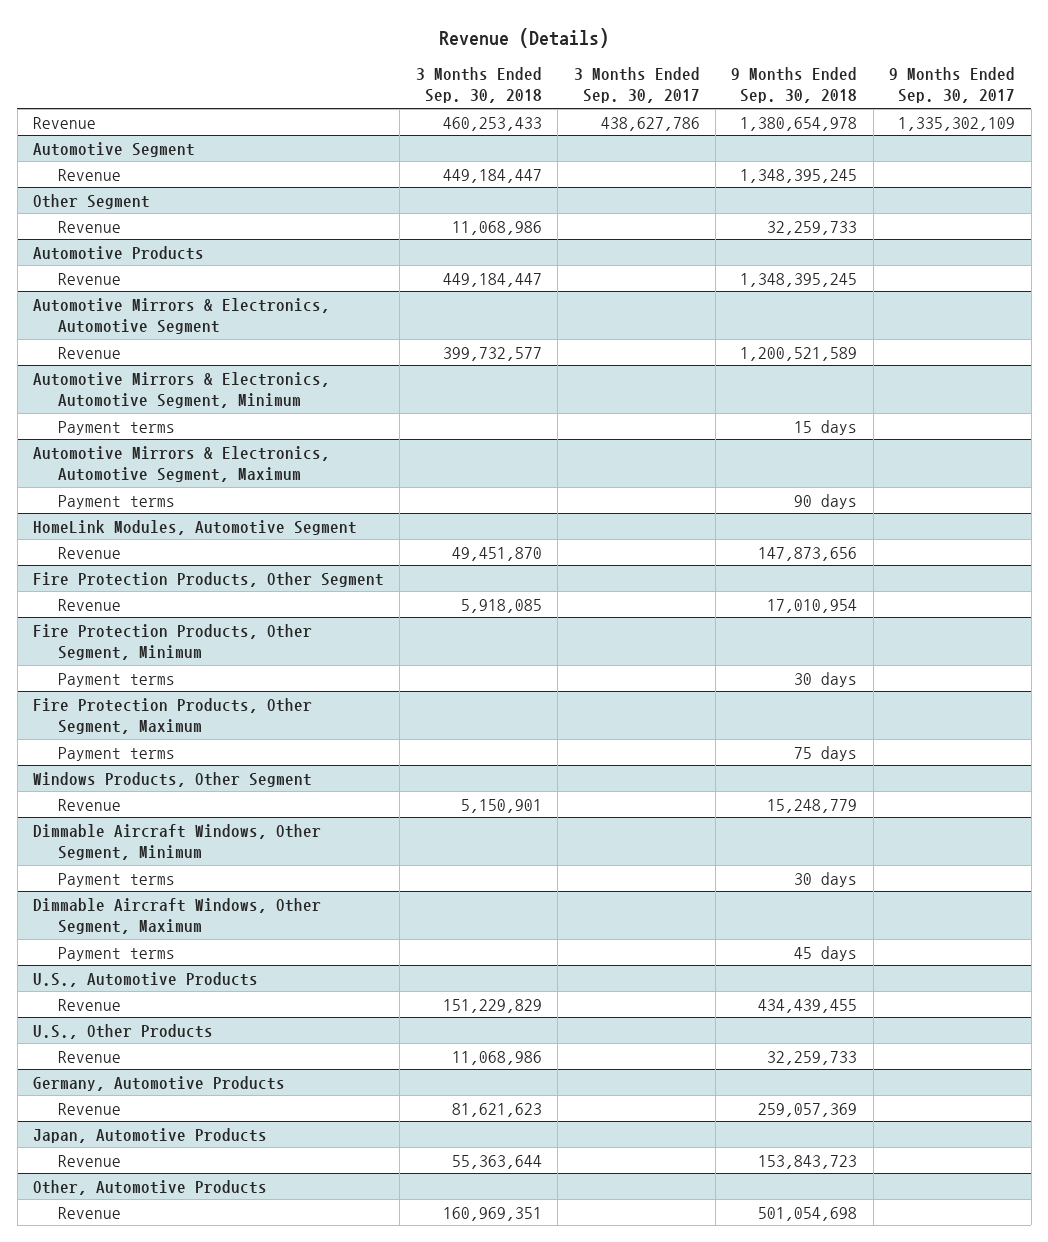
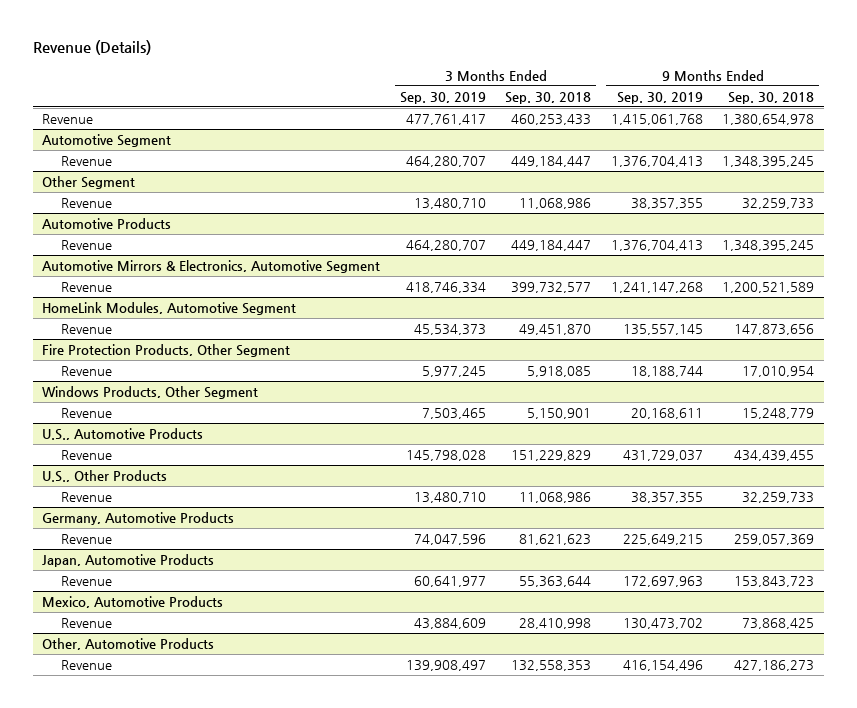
[573,67,700,104] 3 Months Ended Sep. 30, 2017 -> none
[889,67,1016,104] 9 Months Ended Sep. 30, 2017 -> none
none -> [399,91,486,104] Sep. 30, 2019
none -> [616,91,703,104] Sep. 30, 2019
[33,371,331,408] Automotive Mirrors & Electronics, Automotive Segment, Minimum -> none
[58,420,176,435] Payment terms -> none
[33,445,331,482] Automotive Mirrors & Electronics, Automotive Segment, Maximum -> none
[58,494,176,509] Payment terms -> none
[33,623,313,660] Fire Protection Products, Other Segment, Minimum -> none
[58,672,176,687] Payment terms -> none
[33,697,313,734] Fire Protection Products, Other Segment, Maximum -> none
[58,746,176,761] Payment terms -> none
[33,823,322,860] Dimmable Aircraft Windows, Other Segment, Minimum -> none
[58,872,176,887] Payment terms -> none
[33,897,322,934] Dimmable Aircraft Windows, Other Segment, Maximum -> none
[58,946,176,961] Payment terms -> none
none -> [42,595,224,608] Mexico, Automotive Products
none -> [60,617,112,628] Revenue
[442,1206,542,1221] 160,969,351 -> [511,659,592,671] 132,558,353
[758,1206,858,1221] 501,054,698 -> [734,659,815,671] 427,186,273

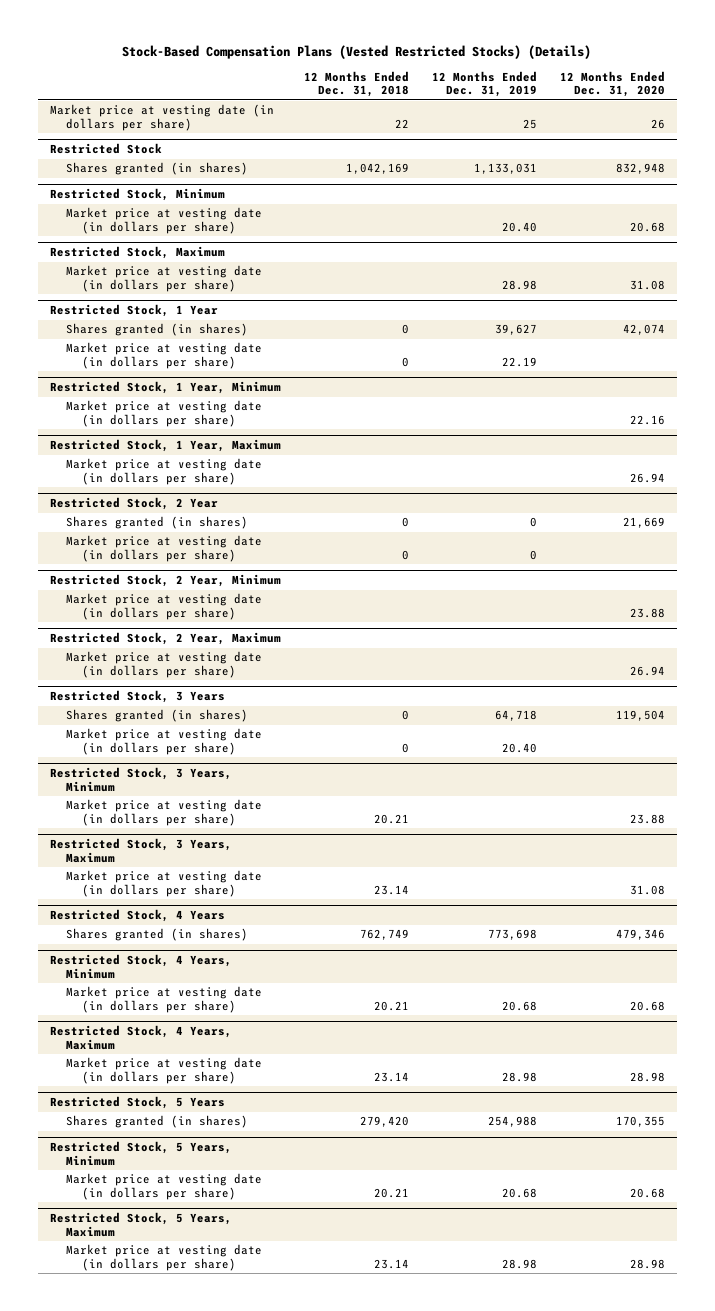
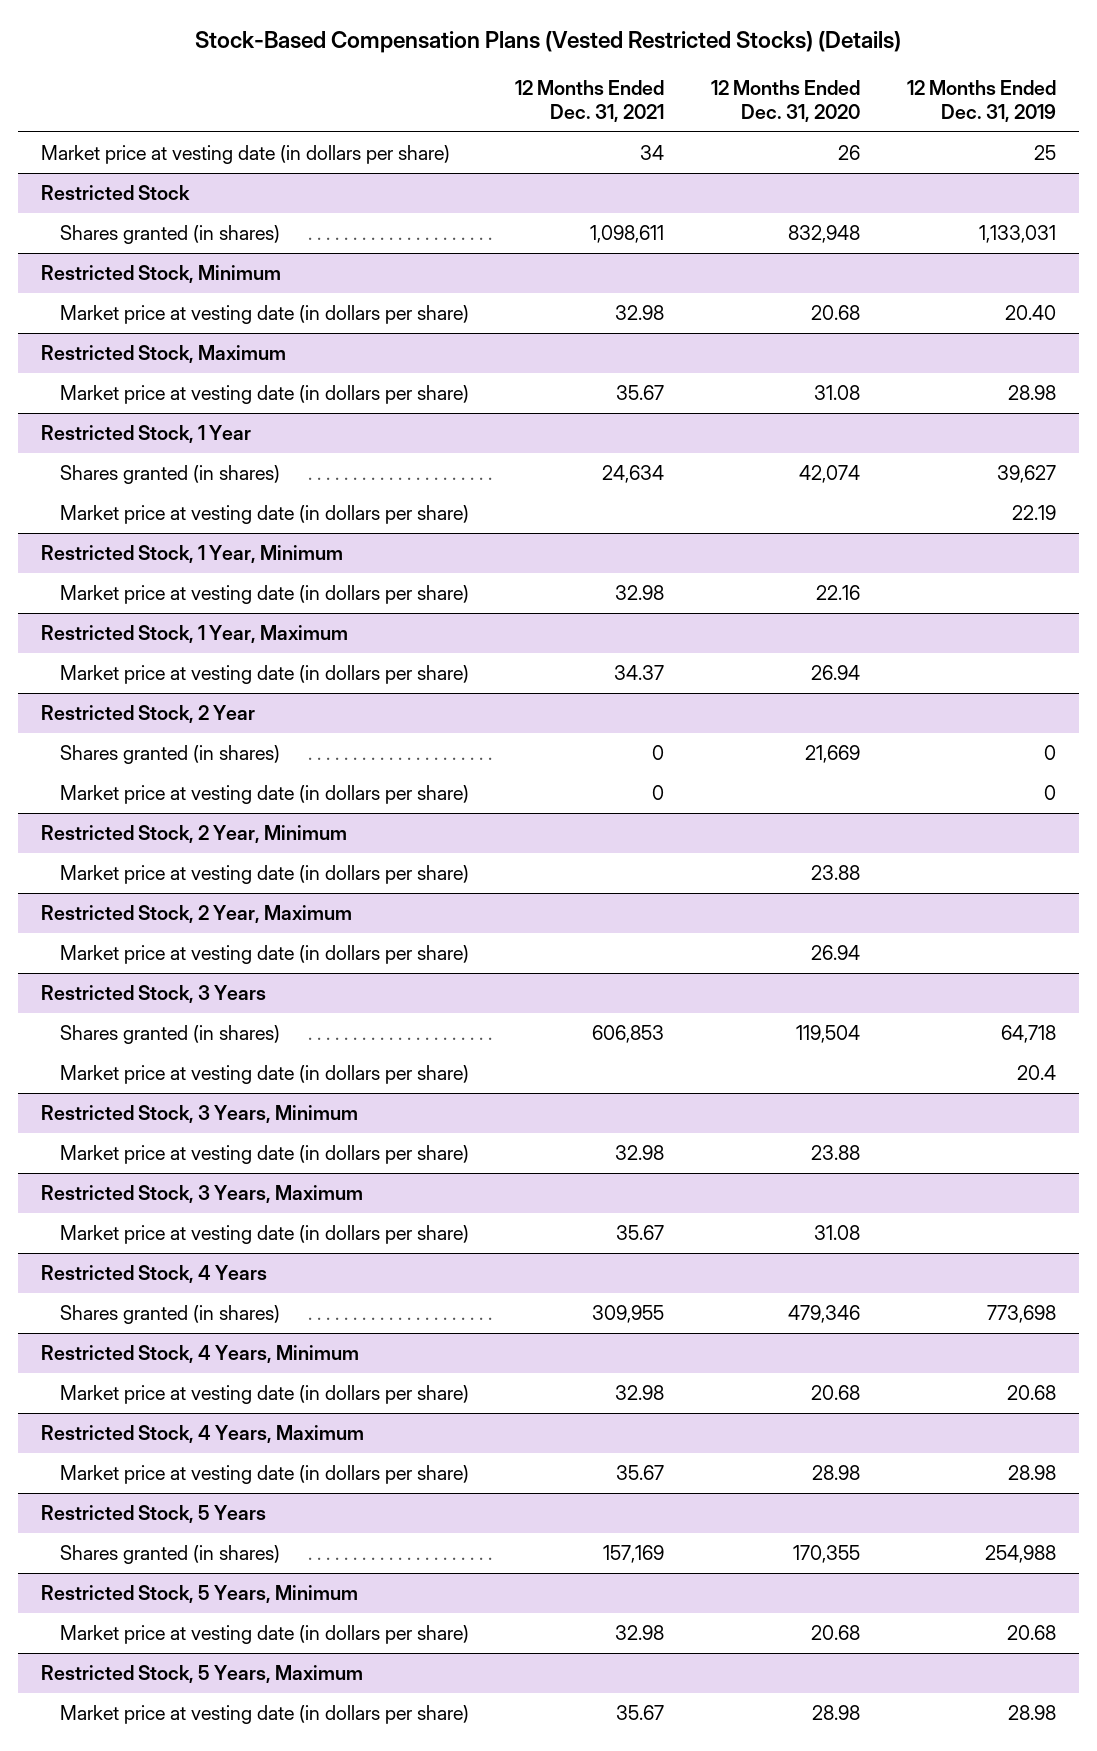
[303,70,409,98] 12 Months Ended Dec. 31, 2018 -> none
none -> [515,79,665,122] 12 Months Ended Dec. 31, 2021
[501,743,537,754] 20.40 -> [1016,1064,1056,1080] 20.4

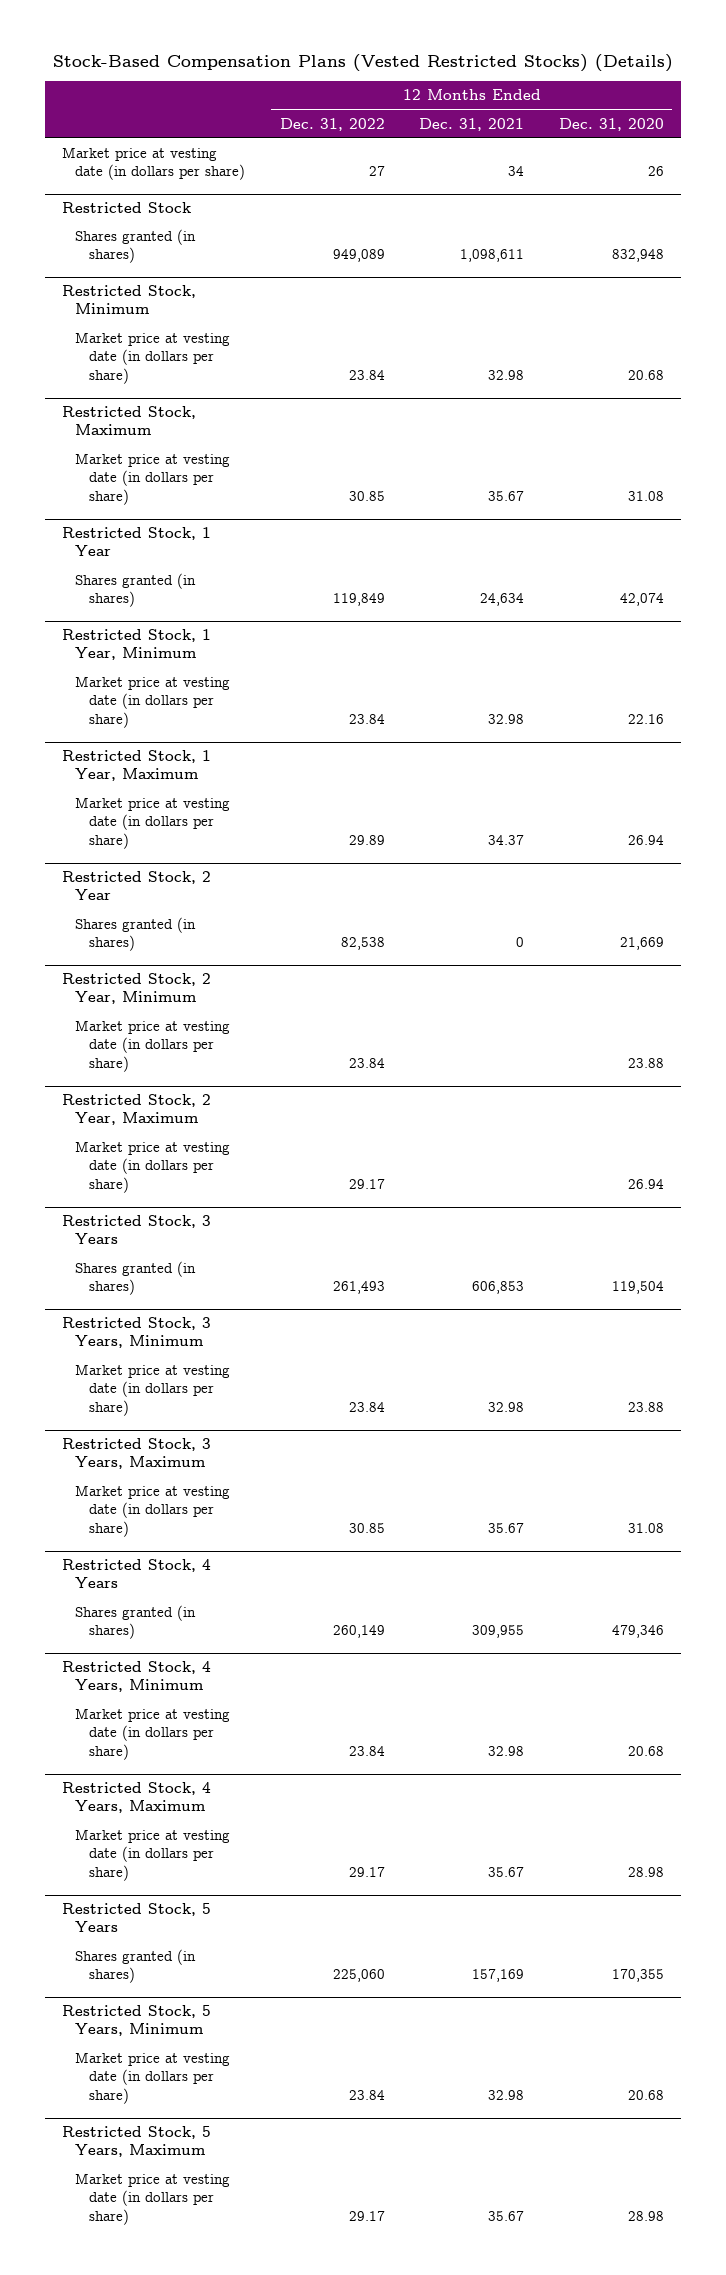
[906,79,1056,122] 12 Months Ended Dec. 31, 2019 -> none
none -> [279,117,385,131] Dec. 31, 2022
[59,504,469,524] Market price at vesting date (in dollars per share) -> none
[59,784,469,804] Market price at vesting date (in dollars per share) -> none
[59,1064,469,1084] Market price at vesting date (in dollars per share) -> none

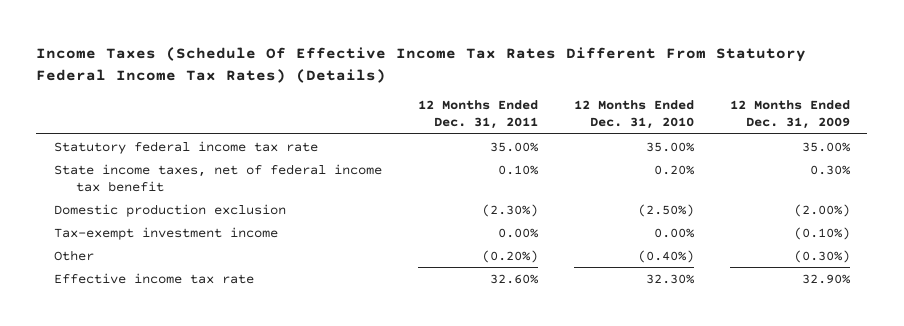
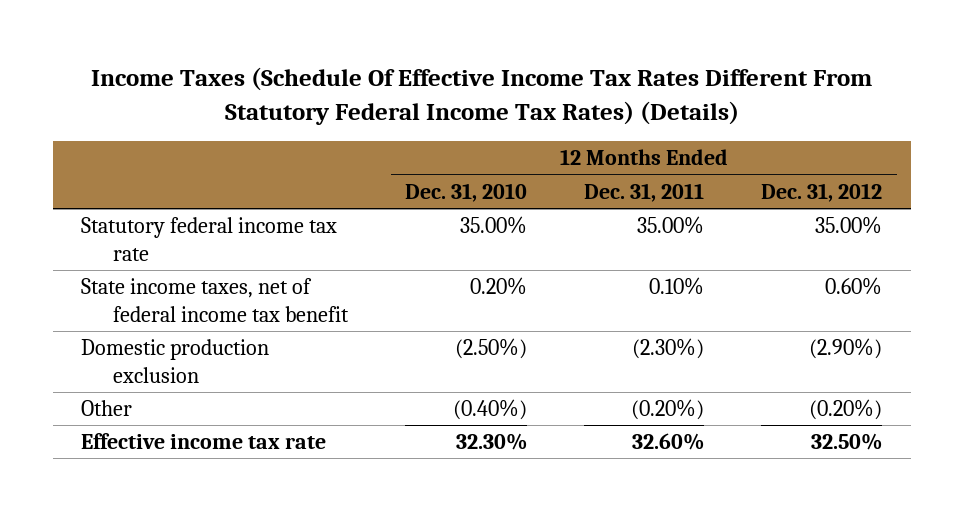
[729,100,850,130] 12 Months Ended Dec. 31, 2009 -> none
none -> [761,182,883,202] Dec. 31, 2012
[54,226,279,240] Tax-exempt investment income -> none

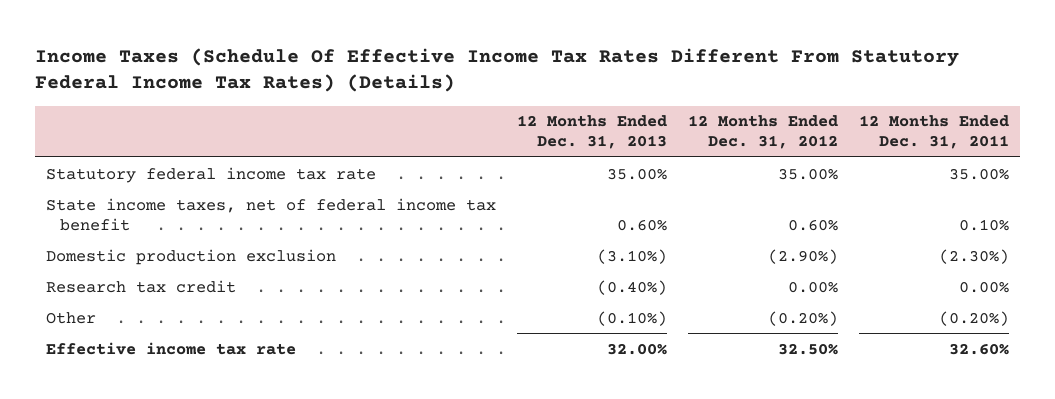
[405,182,528,202] Dec. 31, 2010 -> none
none -> [516,115,667,150] 12 Months Ended Dec. 31, 2013
none -> [45,279,236,293] Research tax credit

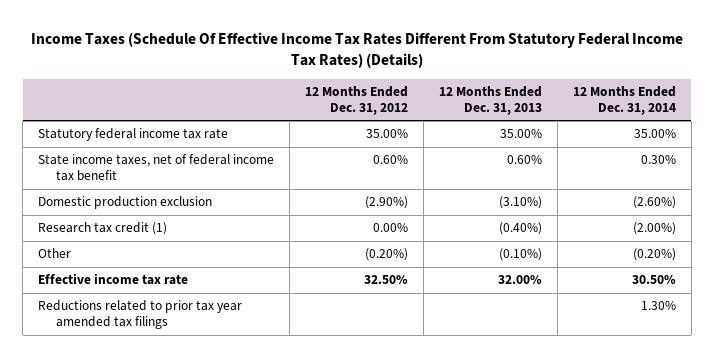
[859,115,1010,150] 12 Months Ended Dec. 31, 2011 -> none
none -> [572,86,676,116] 12 Months Ended Dec. 31, 2014
[45,279,236,293] Research tax credit -> [38,222,168,236] Research tax credit (1)
none -> [38,300,243,330] Reductions related to prior tax year amended tax filings

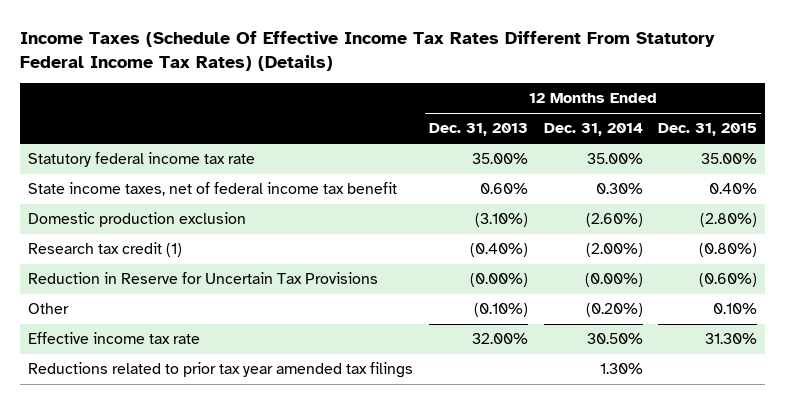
[304,86,408,116] 12 Months Ended Dec. 31, 2012 -> none
none -> [658,123,758,137] Dec. 31, 2015
none -> [28,272,379,285] Reduction in Reserve for Uncertain Tax Provisions

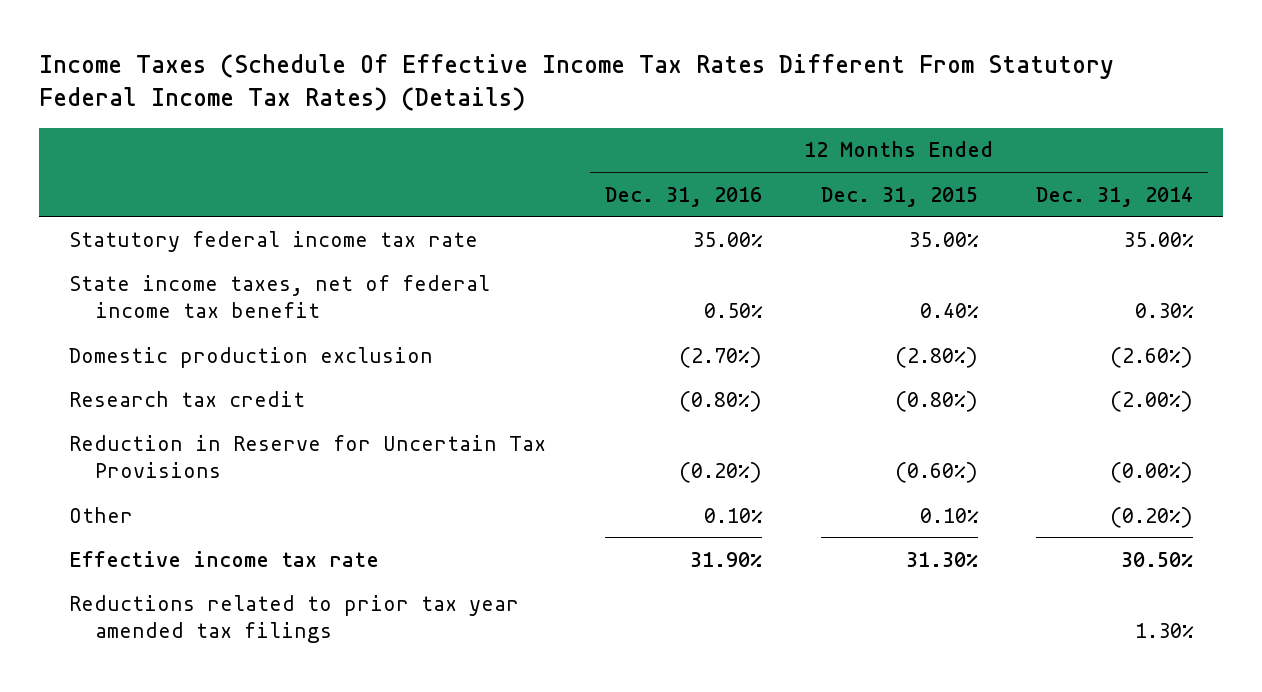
[429,123,529,137] Dec. 31, 2013 -> none
none -> [604,186,762,207] Dec. 31, 2016
[28,242,183,258] Research tax credit (1) -> [68,390,305,407] Research tax credit

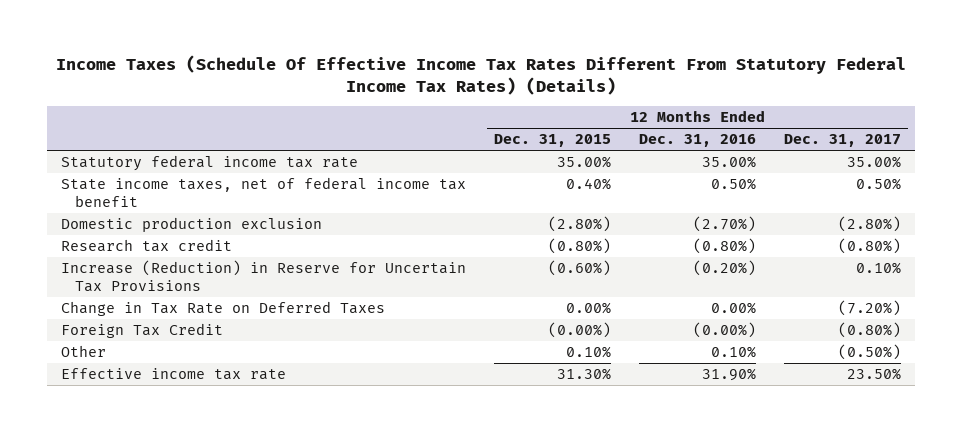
[1036,186,1194,207] Dec. 31, 2014 -> none
none -> [784,134,902,148] Dec. 31, 2017
[68,434,546,478] Reduction in Reserve for Uncertain Tax Provisions -> [61,259,467,293] Increase (Reduction) in Reserve for Uncertain Tax Provisions
none -> [61,300,386,316] Change in Tax Rate on Deferred Taxes
none -> [61,322,224,338] Foreign Tax Credit
[68,594,519,643] Reductions related to prior tax year amended tax filings -> none

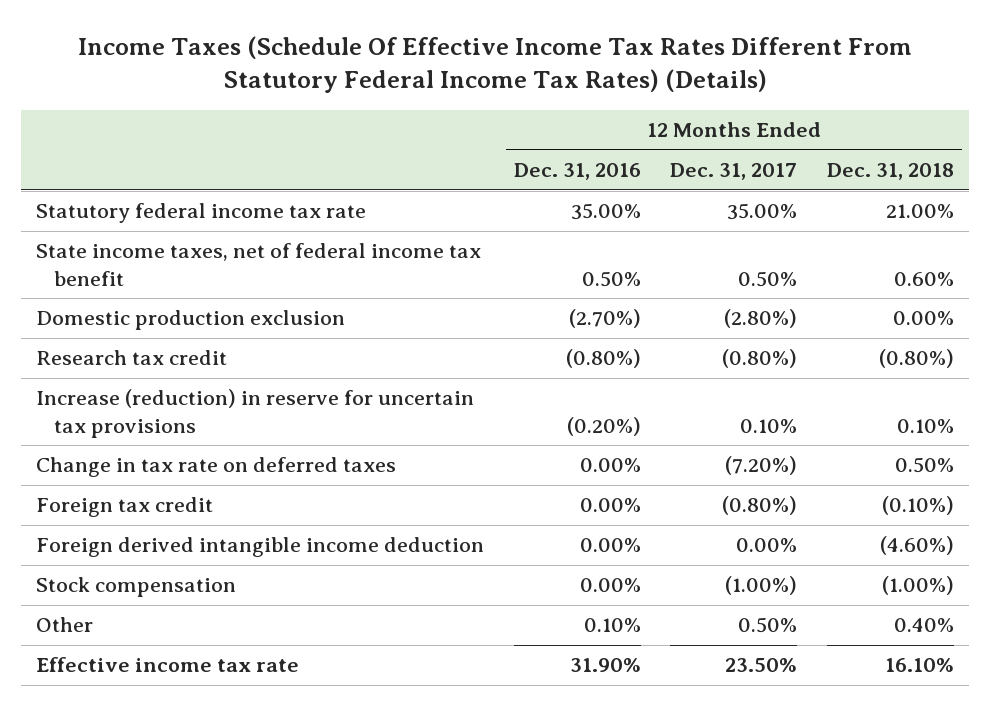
[494,134,612,148] Dec. 31, 2015 -> none
none -> [827,163,955,181] Dec. 31, 2018
[61,259,467,293] Increase (Reduction) in Reserve for Uncertain Tax Provisions -> [35,389,474,438] Increase (reduction) in reserve for uncertain tax provisions
[61,300,386,316] Change in Tax Rate on Deferred Taxes -> [35,457,396,478] Change in tax rate on deferred taxes
[61,322,224,338] Foreign Tax Credit -> [35,497,213,518] Foreign tax credit
[693,321,757,338] (0.00%) -> [579,498,641,513] 0.00%
none -> [35,537,484,558] Foreign derived intangible income deduction
none -> [35,577,236,598] Stock compensation
[838,343,902,360] (0.50%) -> [738,617,798,634] 0.50%

